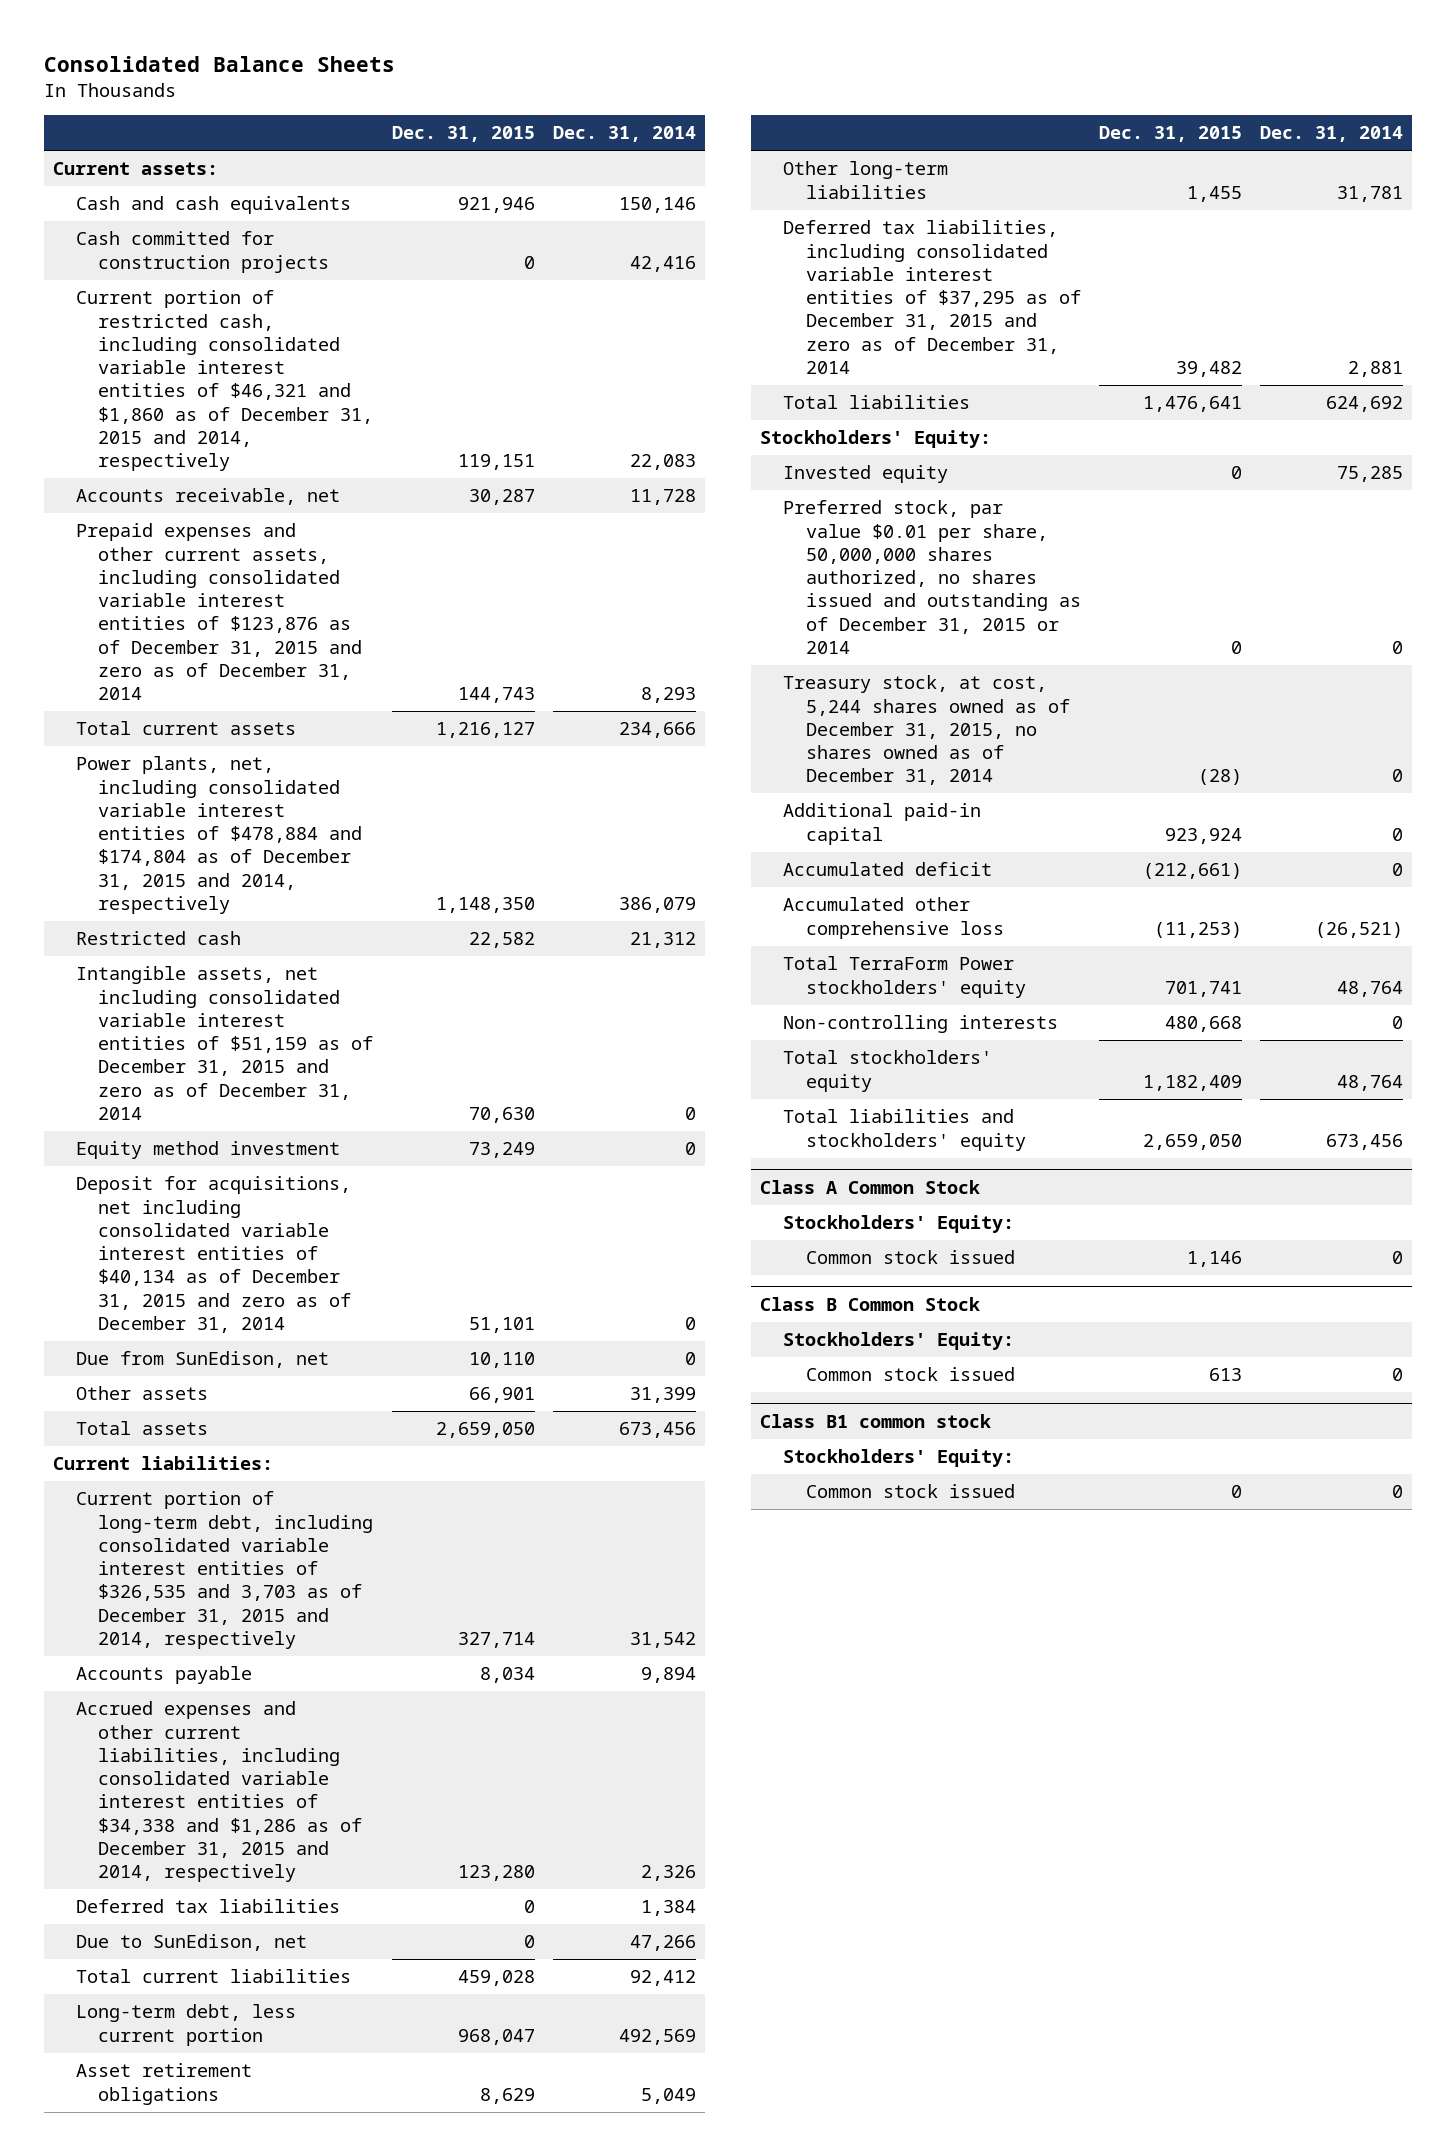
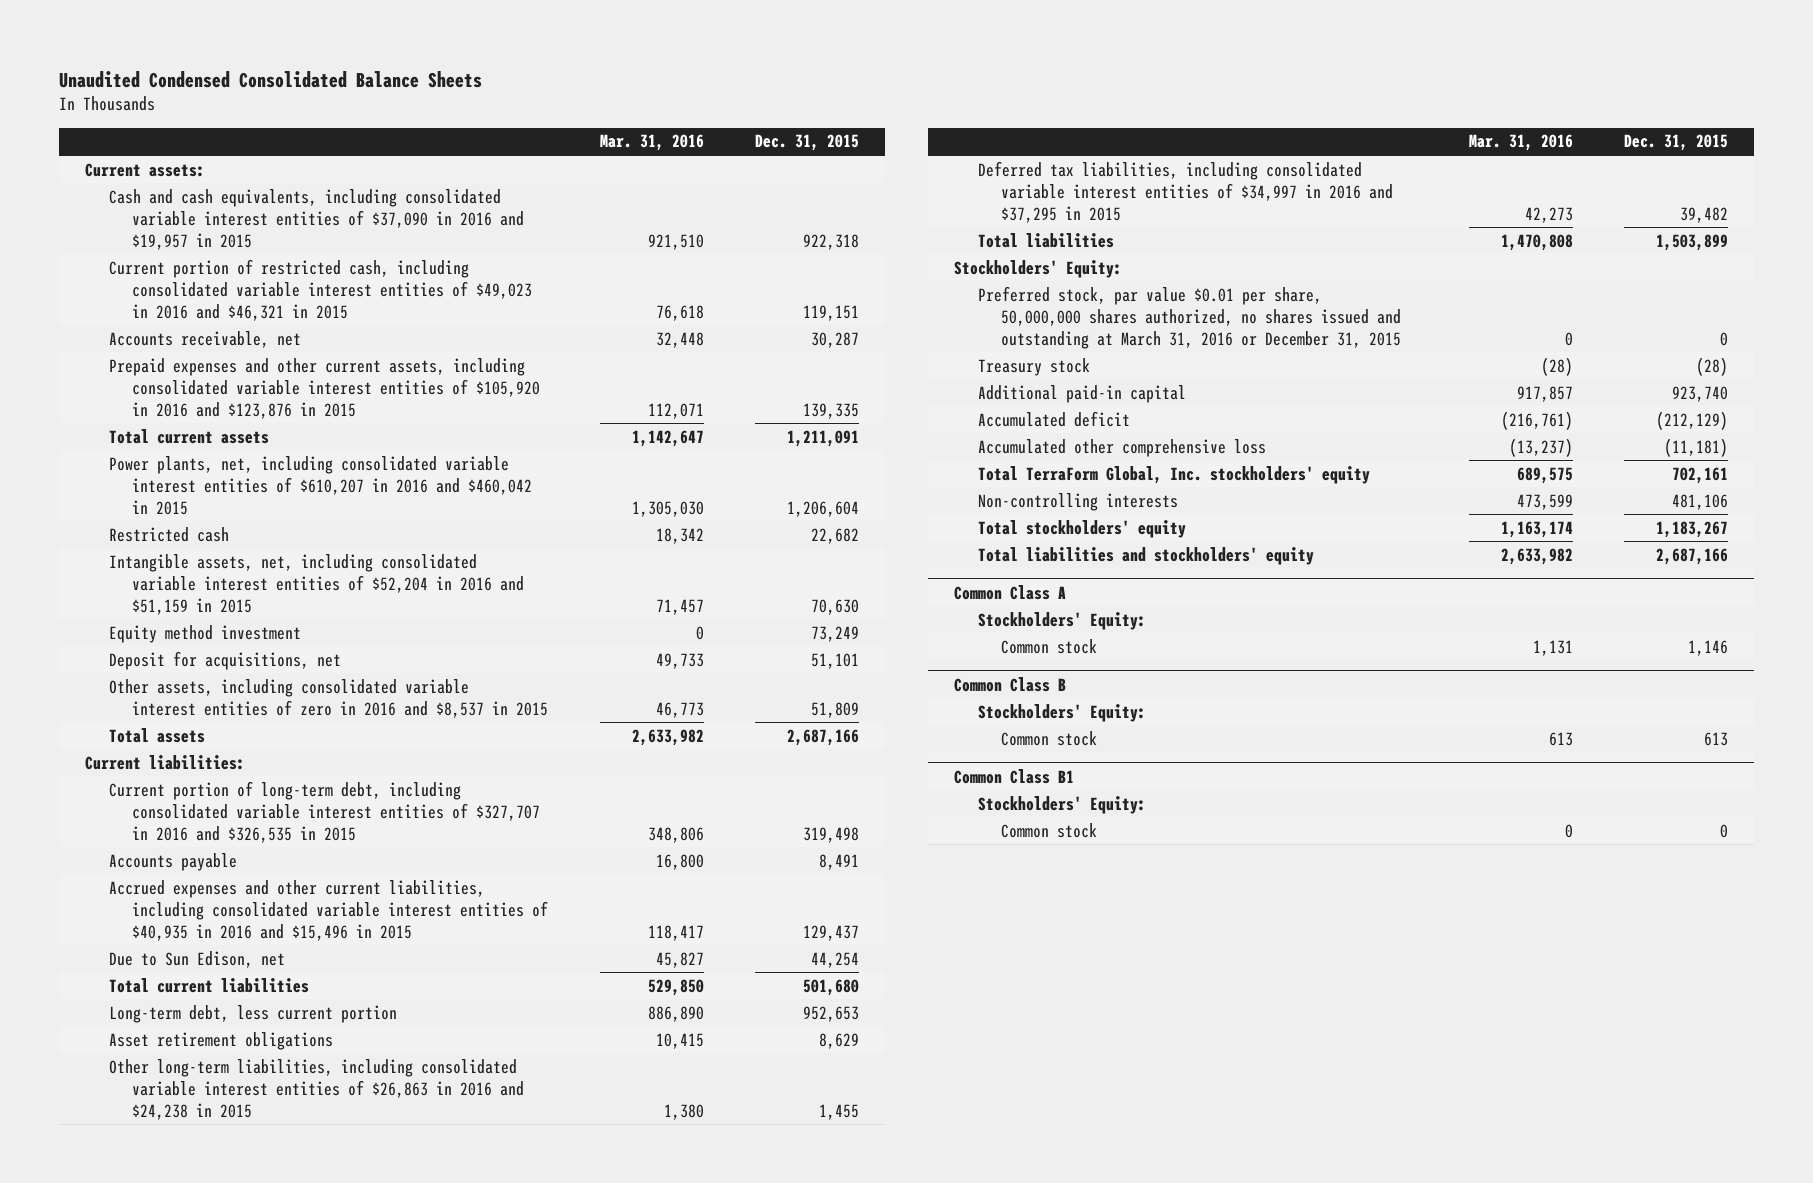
[43,55,395,72] Consolidated Balance Sheets -> [59,70,483,88] Unaudited Condensed Consolidated Balance Sheets
[552,126,696,143] Dec. 31, 2014 -> none
none -> [599,134,704,152] Mar. 31, 2016
[75,196,351,215] Cash and cash equivalents -> none
[75,231,330,273] Cash committed for construction projects -> none
none -> [108,188,525,250] Cash and cash equivalents, including consolidated variable interest entities of $37,090 in 2016 and $19,957 in 2015
[75,290,374,472] Current portion of restricted cash, including consolidated variable interest entities of $46,321 and $1,860 as of December 31, 2015 and 2014, respectively -> [108,258,533,321] Current portion of restricted cash, including consolidated variable interest entities of $49,023 in 2016 and $46,321 in 2015
[75,523,363,701] Prepaid expenses and other current assets, including consolidated variable interest entities of $123,876 as of December 31, 2015 and zero as of December 31, 2014 -> [108,357,541,419] Prepaid expenses and other current assets, including consolidated variable interest entities of $105,920 in 2016 and $123,876 in 2015
[457,687,535,704] 144,743 -> [803,402,860,419] 139,335
[435,722,535,739] 1,216,127 -> [787,429,860,447] 1,211,091
[75,756,363,914] Power plants, net, including consolidated variable interest entities of $478,884 and $174,804 as of December 31, 2015 and 2014, respectively -> [108,455,533,515] Power plants, net, including consolidated variable interest entities of $610,207 in 2016 and $460,042 in 2015
[435,896,535,913] 1,148,350 -> [787,500,860,517] 1,206,604
[468,932,535,949] 22,582 -> [811,527,860,544] 22,682
[75,966,374,1120] Intangible assets, net including consolidated variable interest entities of $51,159 as of December 31, 2015 and zero as of December 31, 2014 -> [108,553,525,615] Intangible assets, net, including consolidated variable interest entities of $52,204 in 2016 and $51,159 in 2015
[75,1351,329,1369] Due from SunEdison, net -> none
[75,1386,208,1401] Other assets -> none
[75,1176,352,1333] Deposit for acquisitions, net including consolidated variable interest entities of $40,134 as of December 31, 2015 and zero as of December 31, 2014 -> [108,650,341,670] Deposit for acquisitions, net
none -> [108,678,549,718] Other assets, including consolidated variable interest entities of zero in 2016 and $8,537 in 2015
[435,1422,535,1439] 2,659,050 -> [787,728,860,746] 2,687,166
[75,1899,340,1914] Deferred tax liabilities -> none
[75,1491,374,1649] Current portion of long-term debt, including consolidated variable interest entities of $326,535 and 3,703 as of December 31, 2015 and 2014, respectively -> [108,780,541,843] Current portion of long-term debt, including consolidated variable interest entities of $327,707 in 2016 and $326,535 in 2015
[457,1631,535,1648] 327,714 -> [803,826,860,843] 319,498
[479,1667,535,1684] 8,034 -> [819,853,860,870] 8,491
[75,1701,363,1883] Accrued expenses and other current liabilities, including consolidated variable interest entities of $34,338 and $1,286 as of December 31, 2015 and 2014, respectively -> [108,879,549,941] Accrued expenses and other current liabilities, including consolidated variable interest entities of $40,935 in 2016 and $15,496 in 2015
[457,1865,535,1882] 123,280 -> [803,924,860,941] 129,437
[75,1934,307,1952] Due to SunEdison, net -> [108,950,285,968] Due to Sun Edison, net
[523,1935,535,1949] 0 -> [811,951,860,968] 44,254
[457,1970,535,1987] 459,028 -> [803,978,860,996] 501,680
[457,2028,535,2045] 968,047 -> [803,1005,860,1022] 952,653
[782,161,948,199] Other long-term liabilities -> [108,1058,525,1120] Other long-term liabilities, including consolidated variable interest entities of $26,863 in 2016 and $24,238 in 2015
[782,220,1081,374] Deferred tax liabilities, including consolidated variable interest entities of $37,295 as of December 31, 2015 and zero as of December 31, 2014 -> [977,160,1394,223] Deferred tax liabilities, including consolidated variable interest entities of $34,997 in 2016 and $37,295 in 2015
[1142,396,1242,413] 1,476,641 -> [1655,233,1728,251] 1,503,899
[782,465,948,484] Invested equity -> none
[782,500,1081,654] Preferred stock, par value $0.01 per share, 50,000,000 shares authorized, no shares issued and outstanding as of December 31, 2015 or 2014 -> [977,285,1402,349] Preferred stock, par value $0.01 per share, 50,000,000 shares authorized, no shares issued and outstanding at March 31, 2016 or December 31, 2015
[782,675,1070,786] Treasury stock, at cost, 5,244 shares owned as of December 31, 2015, no shares owned as of December 31, 2014 -> [977,357,1090,376] Treasury stock
[1164,827,1242,844] 923,924 -> [1671,385,1728,402] 923,740
[1142,863,1242,880] (212,661) -> [1655,410,1728,430] (212,129)
[1153,921,1242,938] (11,253) -> [1663,437,1728,457] (11,181)
[782,956,1026,998] Total TerraForm Power stockholders' equity -> [977,465,1370,484] Total TerraForm Global, Inc. stockholders' equity
[1164,980,1242,997] 701,741 -> [1671,466,1728,484] 702,161
[1164,1016,1242,1033] 480,668 -> [1671,493,1728,510] 481,106
[1142,1074,1242,1091] 1,182,409 -> [1655,520,1728,538] 1,183,267
[1142,1133,1242,1150] 2,659,050 -> [1655,547,1728,565] 2,687,166
[760,1179,981,1194] Class A Common Stock -> [954,584,1067,600] Common Class A
[805,1250,1015,1265] Common stock issued -> [1001,638,1098,654] Common stock
[760,1296,981,1311] Class B Common Stock -> [954,676,1067,692] Common Class B
[805,1367,1015,1382] Common stock issued -> [1001,730,1098,746] Common stock
[760,1413,992,1428] Class B1 common stock -> [954,768,1075,784] Common Class B1
[805,1484,1015,1499] Common stock issued -> [1001,822,1098,838] Common stock

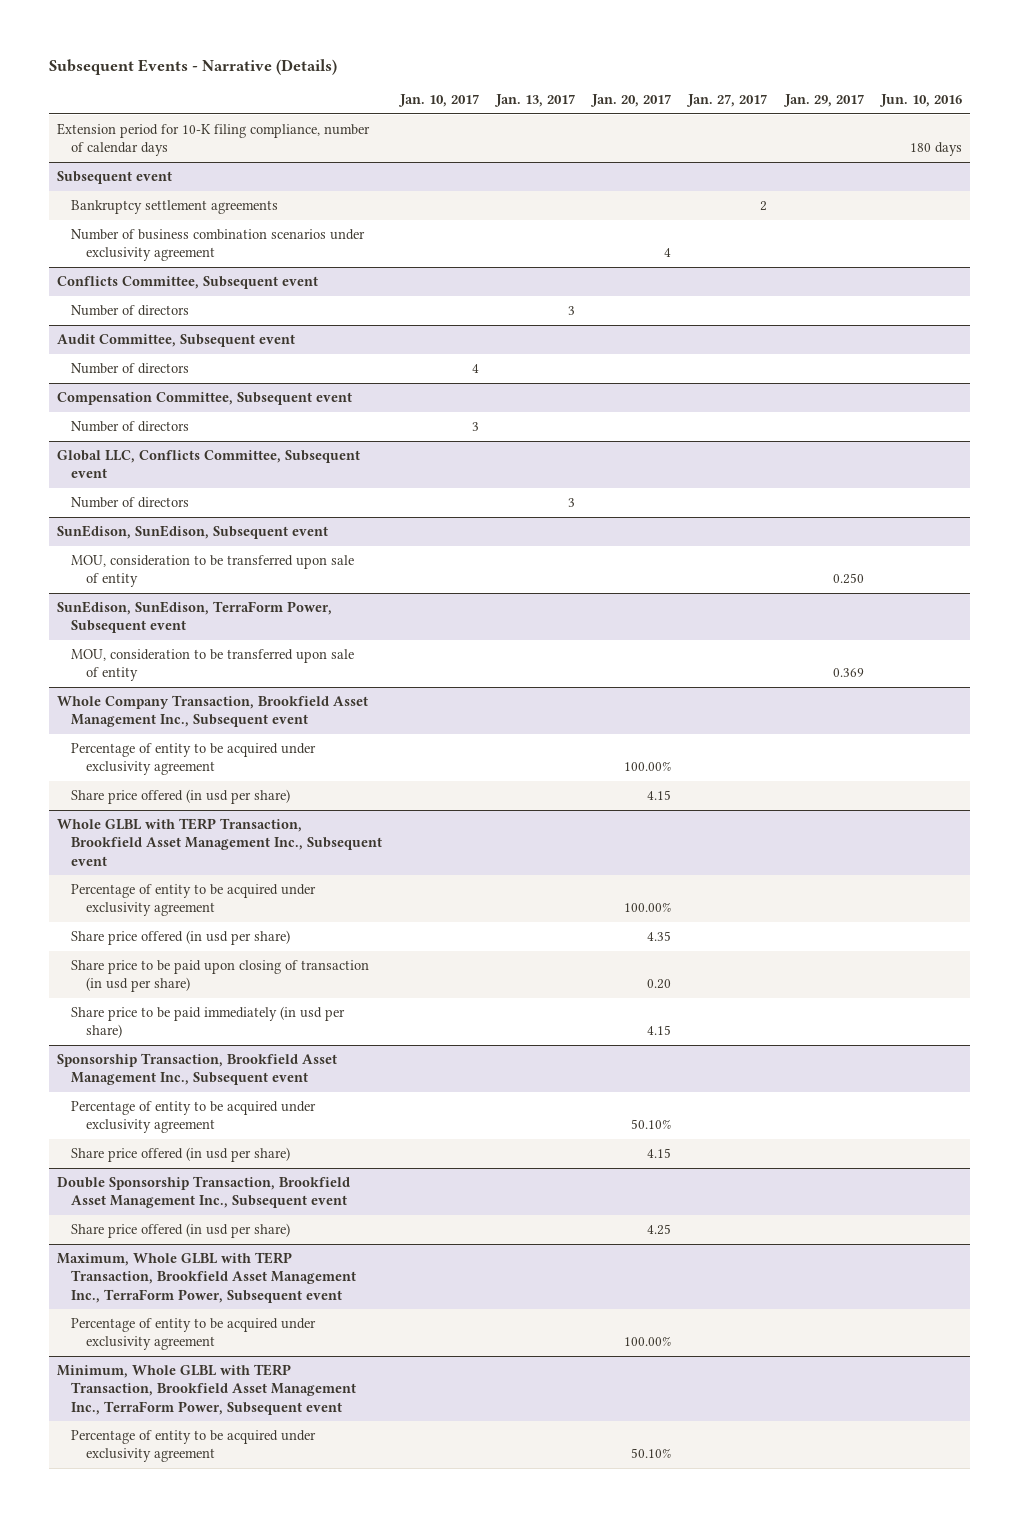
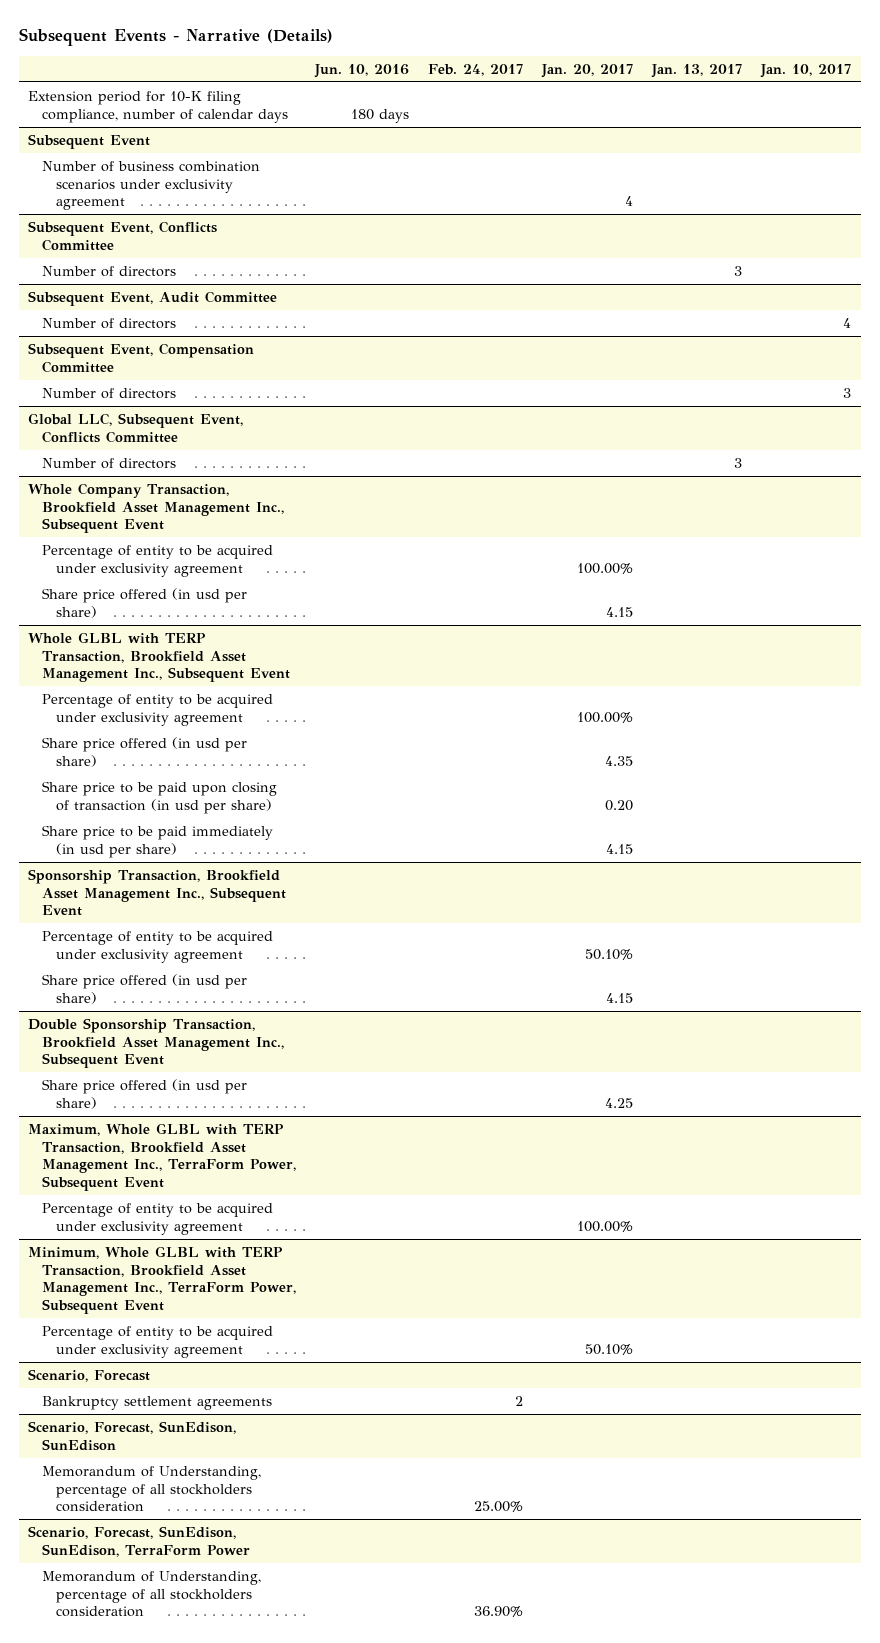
[686,94,768,108] Jan. 27, 2017 -> none
[782,94,864,108] Jan. 29, 2017 -> none
none -> [428,63,524,76] Feb. 24, 2017
[71,199,279,214] Bankruptcy settlement agreements -> none
[57,170,173,184] Subsequent event -> [28,133,151,149] Subsequent Event
[57,275,319,289] Conflicts Committee, Subsequent event -> [28,220,218,251] Subsequent Event, Conflicts Committee
[57,333,296,347] Audit Committee, Subsequent event -> [28,290,278,306] Subsequent Event, Audit Committee
[57,391,353,405] Compensation Committee, Subsequent event -> [28,342,255,373] Subsequent Event, Compensation Committee
[57,449,361,479] Global LLC, Conflicts Committee, Subsequent event -> [28,412,244,443] Global LLC, Subsequent Event, Conflicts Committee
[57,524,329,539] SunEdison, SunEdison, Subsequent event -> none
[71,554,355,588] MOU, consideration to be transferred upon sale of entity -> none
[57,600,333,634] SunEdison, SunEdison, TerraForm Power, Subsequent event -> none
[71,648,355,682] MOU, consideration to be transferred upon sale of entity -> none
[57,694,369,728] Whole Company Transaction, Brookfield Asset Management Inc., Subsequent event -> [28,482,285,534] Whole Company Transaction, Brookfield Asset Management Inc., Subsequent Event
[57,817,383,866] Whole GLBL with TERP Transaction, Brookfield Asset Management Inc., Subsequent event -> [28,631,291,683] Whole GLBL with TERP Transaction, Brookfield Asset Management Inc., Subsequent Event
[57,1052,338,1086] Sponsorship Transaction, Brookfield Asset Management Inc., Subsequent event -> [28,868,287,917] Sponsorship Transaction, Brookfield Asset Management Inc., Subsequent Event
[57,1175,351,1209] Double Sponsorship Transaction, Brookfield Asset Management Inc., Subsequent event -> [28,1017,285,1069] Double Sponsorship Transaction, Brookfield Asset Management Inc., Subsequent Event
[57,1251,357,1303] Maximum, Whole GLBL with TERP Transaction, Brookfield Asset Management Inc., TerraForm Power, Subsequent event -> [28,1122,297,1192] Maximum, Whole GLBL with TERP Transaction, Brookfield Asset Management Inc., TerraForm Power, Subsequent Event
[57,1363,357,1415] Minimum, Whole GLBL with TERP Transaction, Brookfield Asset Management Inc., TerraForm Power, Subsequent event -> [28,1245,297,1315] Minimum, Whole GLBL with TERP Transaction, Brookfield Asset Management Inc., TerraForm Power, Subsequent Event
none -> [28,1368,151,1382] Scenario, Forecast
none -> [42,1395,273,1410] Bankruptcy settlement agreements
none -> [28,1420,237,1451] Scenario, Forecast, SunEdison, SunEdison
none -> [42,1465,262,1513] Memorandum of Understanding, percentage of all stockholders consideration
none -> [28,1525,251,1557] Scenario, Forecast, SunEdison, SunEdison, TerraForm Power
none -> [42,1570,262,1618] Memorandum of Understanding, percentage of all stockholders consideration

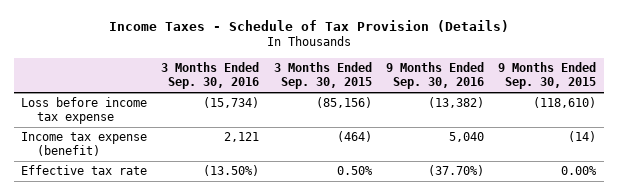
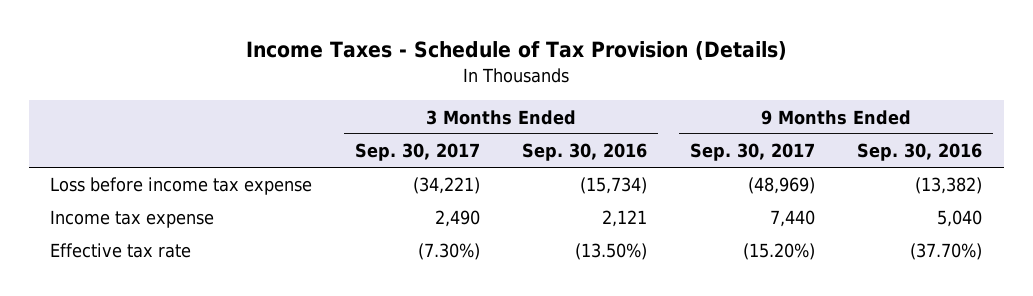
[273,62,372,90] 3 Months Ended Sep. 30, 2015 -> none
[498,62,597,90] 9 Months Ended Sep. 30, 2015 -> none
none -> [354,143,480,162] Sep. 30, 2017
none -> [689,143,815,162] Sep. 30, 2017
[20,132,147,157] Income tax expense (benefit) -> [50,210,215,229] Income tax expense

